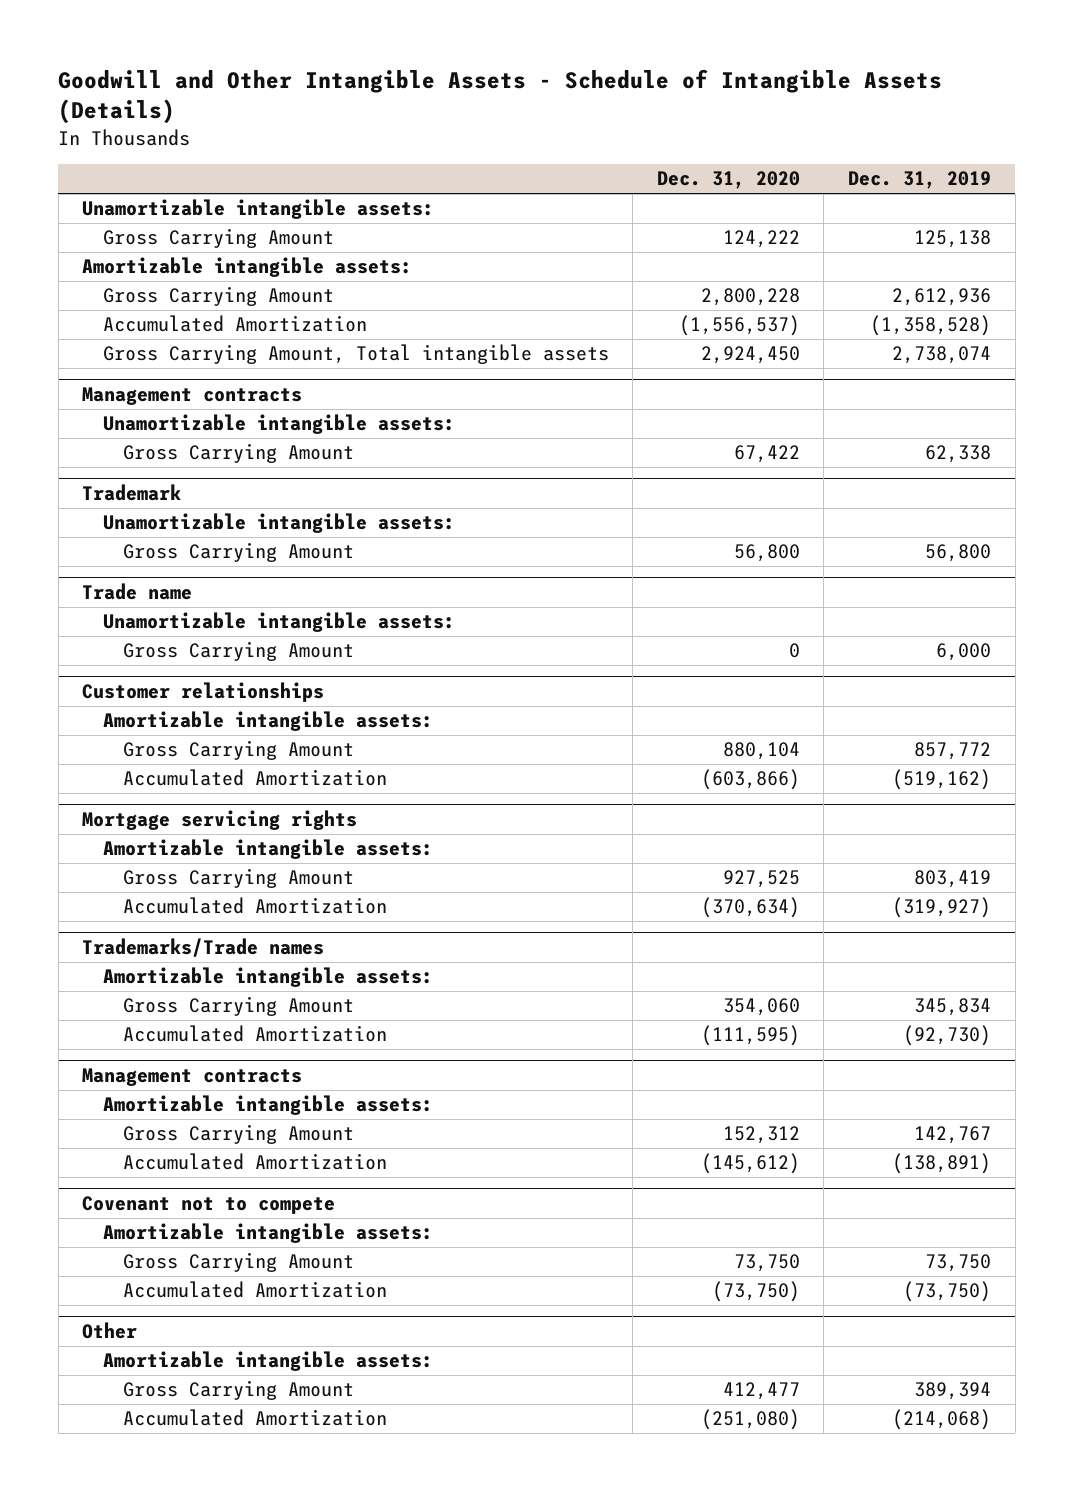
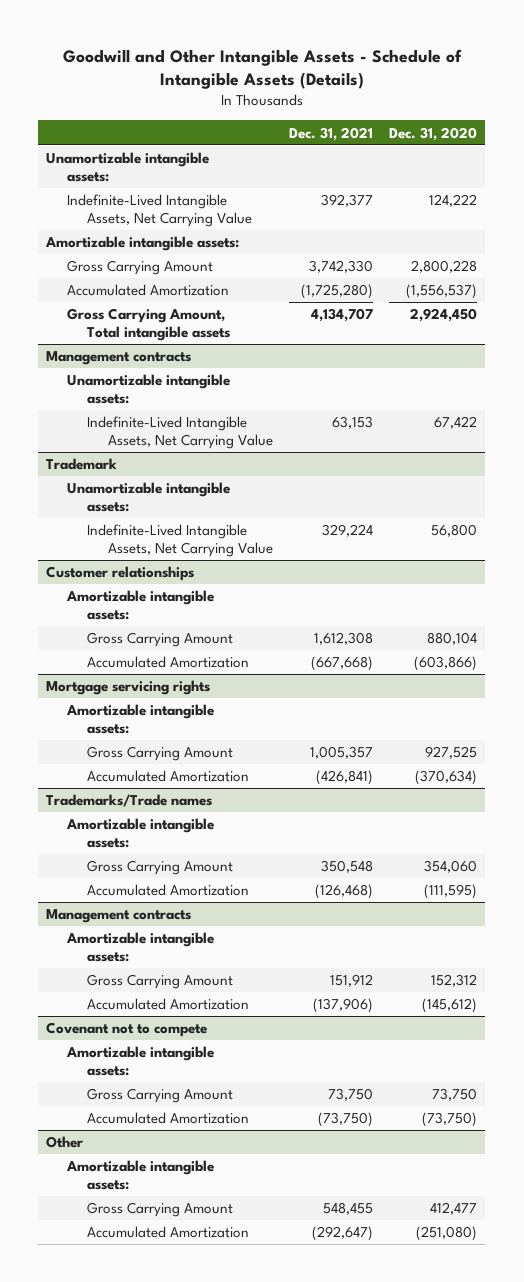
[847,171,991,190] Dec. 31, 2019 -> none
none -> [288,126,373,141] Dec. 31, 2021
[102,228,334,249] Gross Carrying Amount -> [66,194,253,227] Indefinite-Lived Intangible Assets, Net Carrying Value
[122,443,354,464] Gross Carrying Amount -> [87,416,273,449] Indefinite-Lived Intangible Assets, Net Carrying Value
[82,583,193,601] Trade name -> none
[102,612,455,633] Unamortizable intangible assets: -> none
[122,641,354,662] Gross Carrying Amount -> none
[122,542,354,563] Gross Carrying Amount -> [87,524,273,557] Indefinite-Lived Intangible Assets, Net Carrying Value

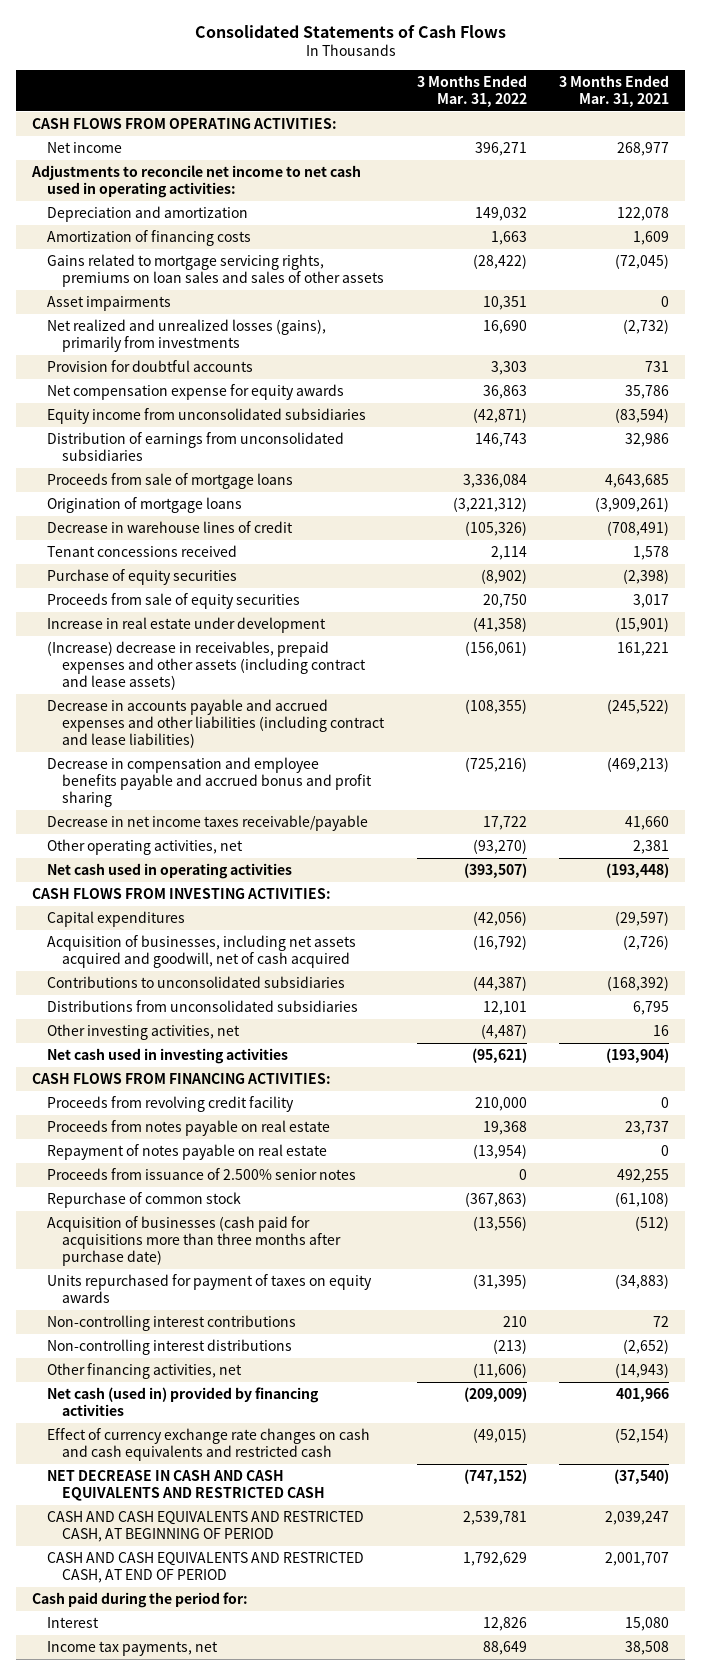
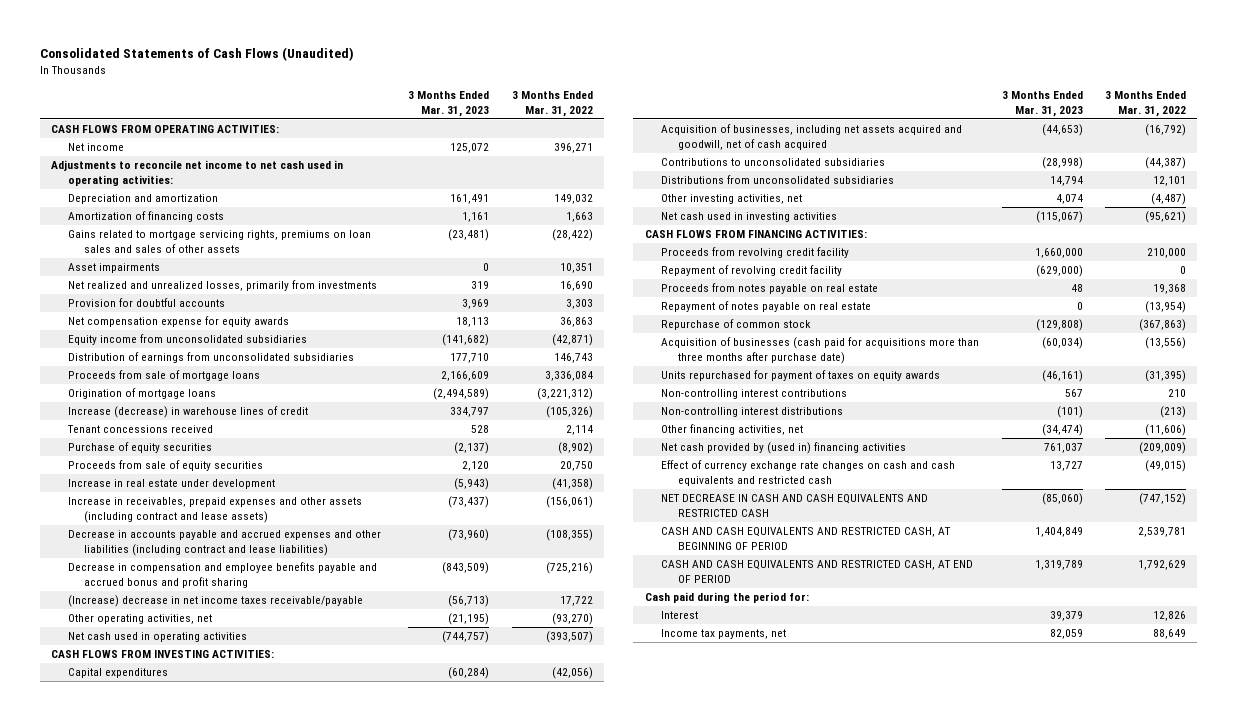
[194,24,506,38] Consolidated Statements of Cash Flows -> [39,47,354,62] Consolidated Statements of Cash Flows (Unaudited)
[559,75,670,108] 3 Months Ended Mar. 31, 2021 -> none
none -> [408,90,490,117] 3 Months Ended Mar. 31, 2023
[47,319,327,352] Net realized and unrealized losses (gains), primarily from investments -> [67,280,377,292] Net realized and unrealized losses, primarily from investments
[47,521,294,534] Decrease in warehouse lines of credit -> [67,406,308,419] Increase (decrease) in warehouse lines of credit
[47,641,367,690] (Increase) decrease in receivables, prepaid expenses and other assets (including contract and lease assets) -> [67,497,362,524] Increase in receivables, prepaid expenses and other assets (including contract and lease assets)
[47,815,369,832] Decrease in net income taxes receivable/payable -> [67,595,363,608] (Increase) decrease in net income taxes receivable/payable
none -> [661,265,843,277] Repayment of revolving credit facility
[47,1168,357,1181] Proceeds from issuance of 2.500% senior notes -> none
[47,1387,320,1416] Net cash (used in) provided by financing activities -> [661,442,907,455] Net cash provided by (used in) financing activities

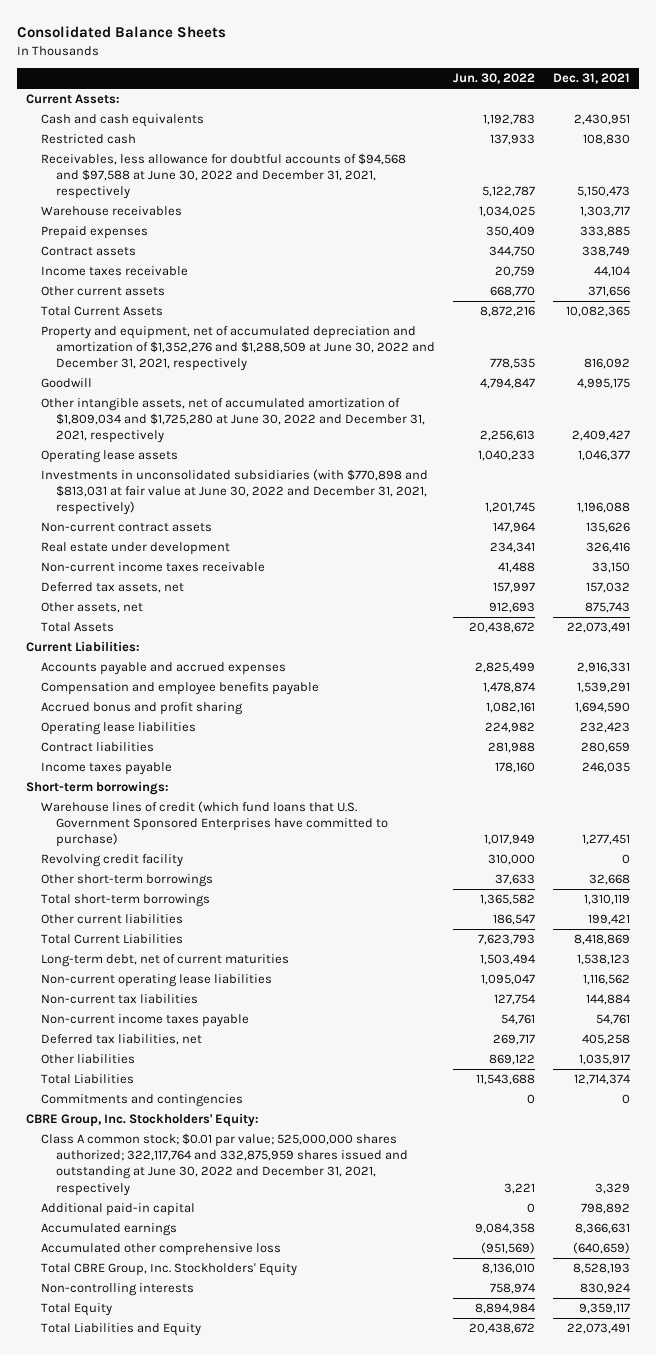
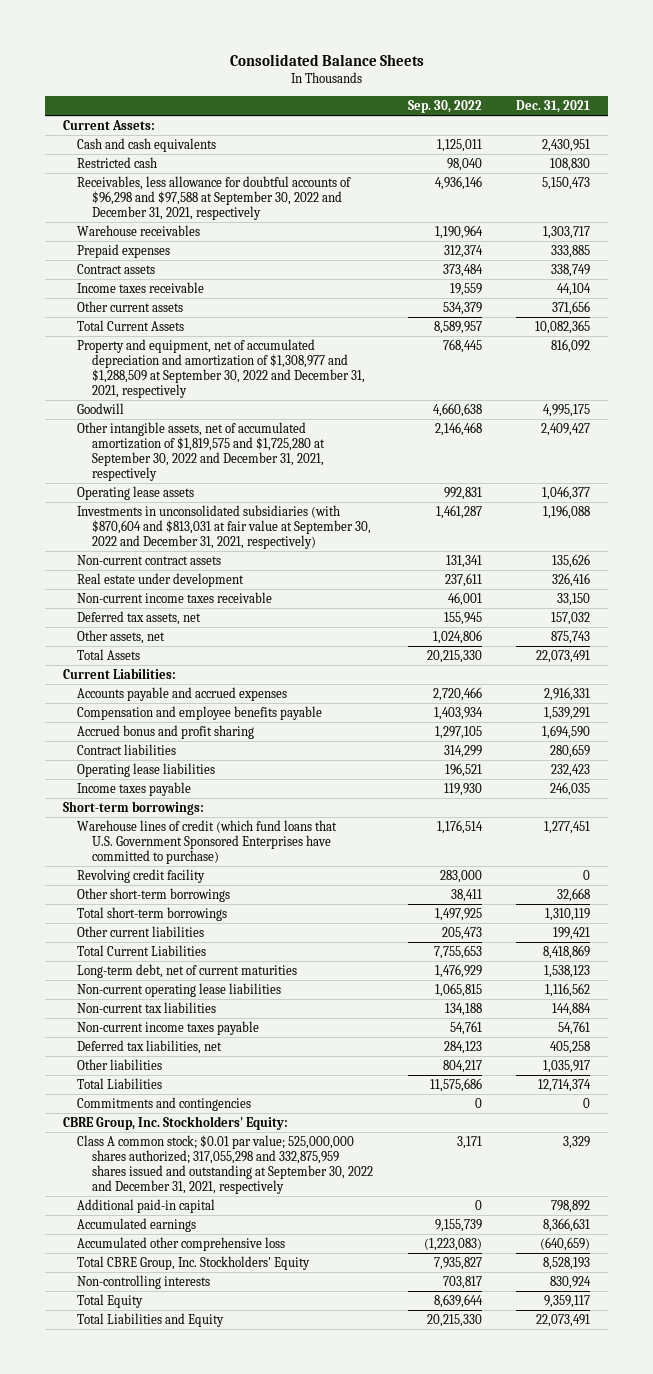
[452,73,535,85] Jun. 30, 2022 -> none
none -> [407,100,482,114] Sep. 30, 2022
[40,153,406,200] Receivables, less allowance for doubtful accounts of $94,568 and $97,588 at June 30, 2022 and December 31, 2021, respectively -> [77,175,352,221] Receivables, less allowance for doubtful accounts of $96,298 and $97,588 at September 30, 2022 and December 31, 2021, respectively
[40,326,435,372] Property and equipment, net of accumulated depreciation and amortization of $1,352,276 and $1,288,509 at June 30, 2022 and December 31, 2021, respectively -> [77,338,365,399] Property and equipment, net of accumulated depreciation and amortization of $1,308,977 and $1,288,509 at September 30, 2022 and December 31, 2021, respectively
[40,398,425,444] Other intangible assets, net of accumulated amortization of $1,809,034 and $1,725,280 at June 30, 2022 and December 31, 2021, respectively -> [77,421,325,482] Other intangible assets, net of accumulated amortization of $1,819,575 and $1,725,280 at September 30, 2022 and December 31, 2021, respectively
[40,469,428,516] Investments in unconsolidated subsidiaries (with $770,898 and $813,031 at fair value at June 30, 2022 and December 31, 2021, respectively) -> [77,504,371,550] Investments in unconsolidated subsidiaries (with $870,604 and $813,031 at fair value at September 30, 2022 and December 31, 2021, respectively)
[40,722,196,736] Operating lease liabilities -> [77,762,216,777] Operating lease liabilities
[40,1133,408,1196] Class A common stock; $0.01 par value; 525,000,000 shares authorized; 322,117,764 and 332,875,959 shares issued and outstanding at June 30, 2022 and December 31, 2021, respectively -> [77,1134,373,1195] Class A common stock; $0.01 par value; 525,000,000 shares authorized; 317,055,298 and 332,875,959 shares issued and outstanding at September 30, 2022 and December 31, 2021, respectively

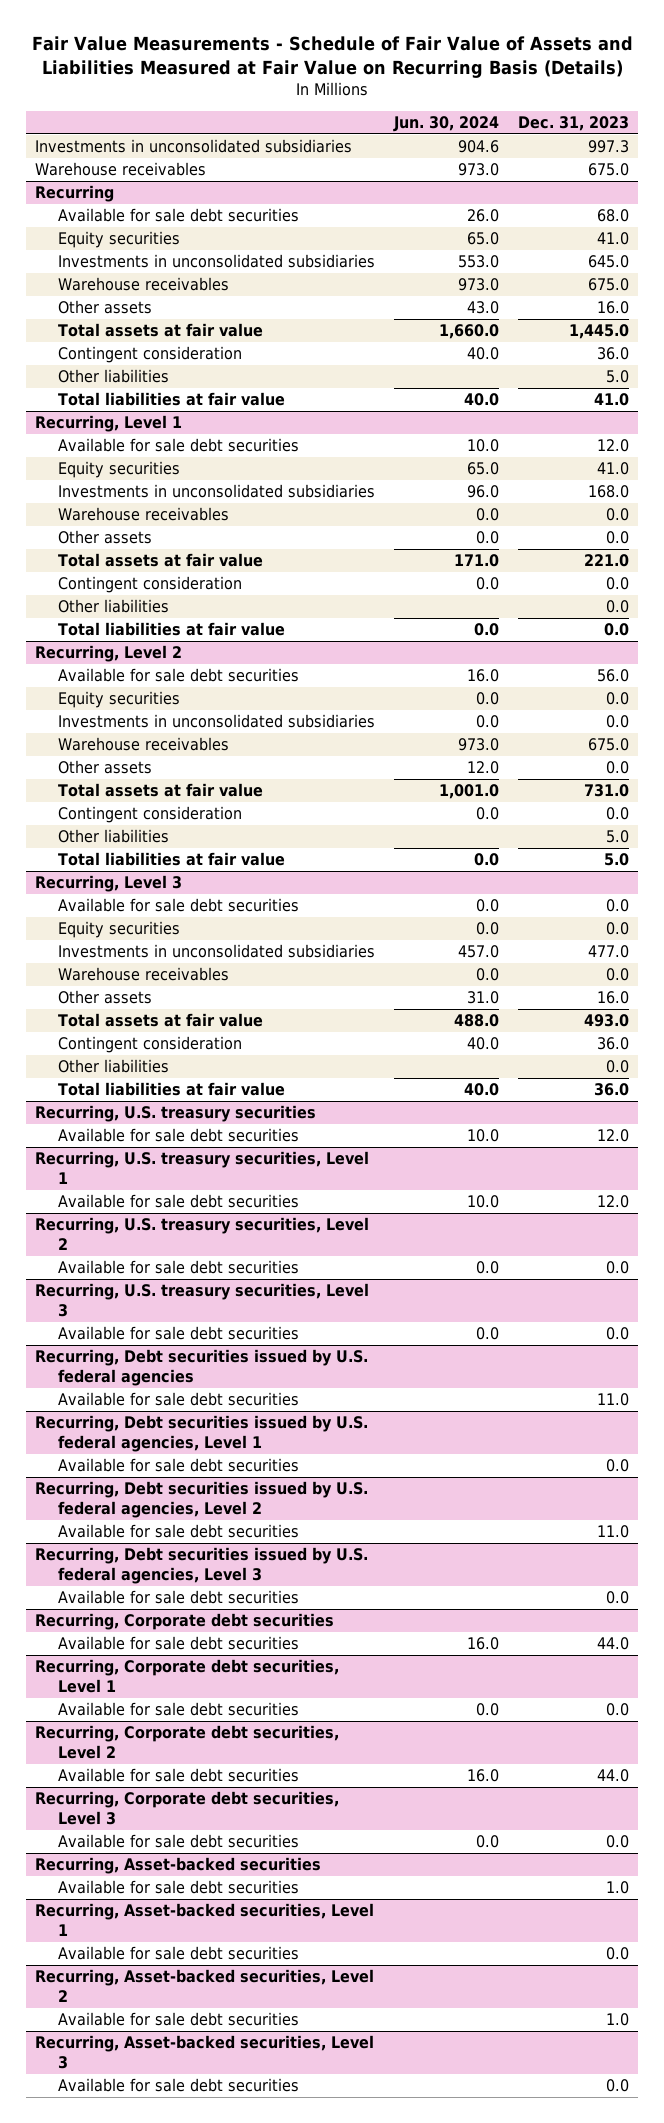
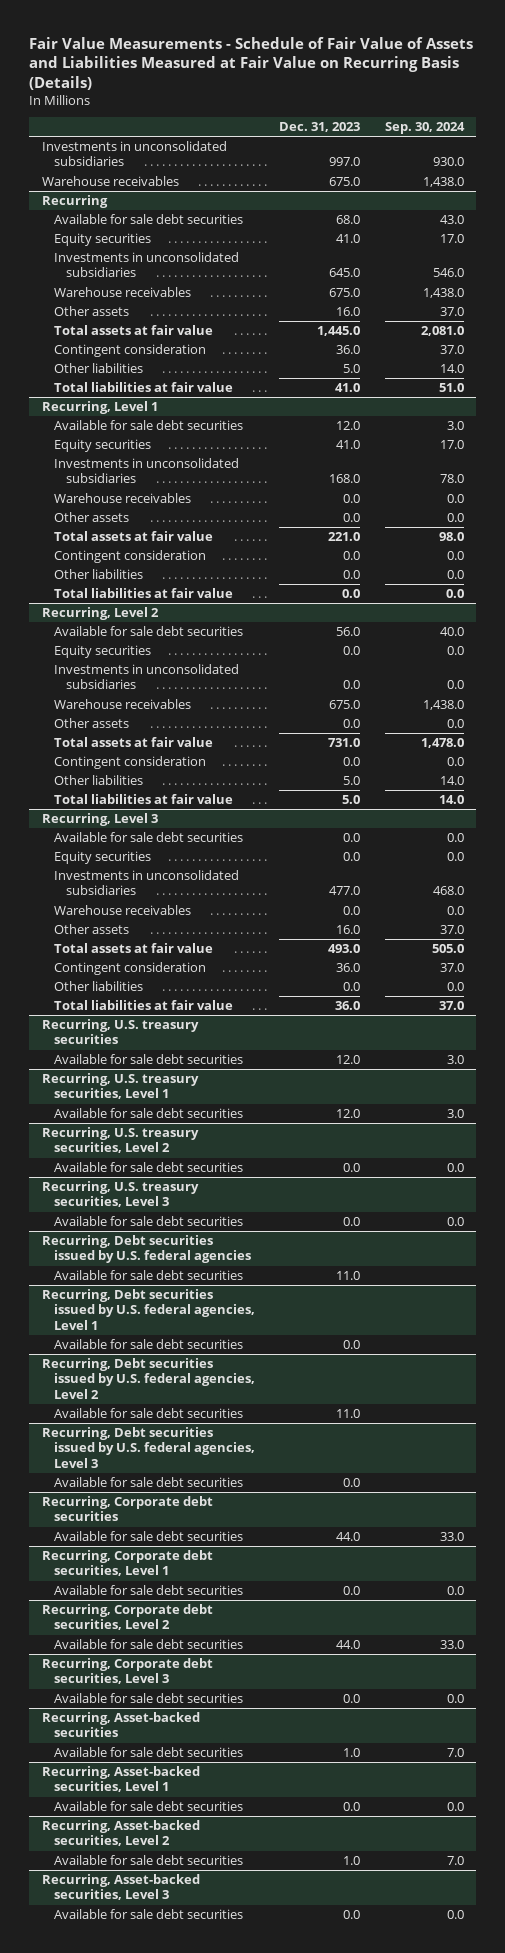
[392,115,499,132] Jun. 30, 2024 -> none
none -> [384,122,465,135] Sep. 30, 2024
[587,140,629,154] 997.3 -> [329,157,361,167] 997.0

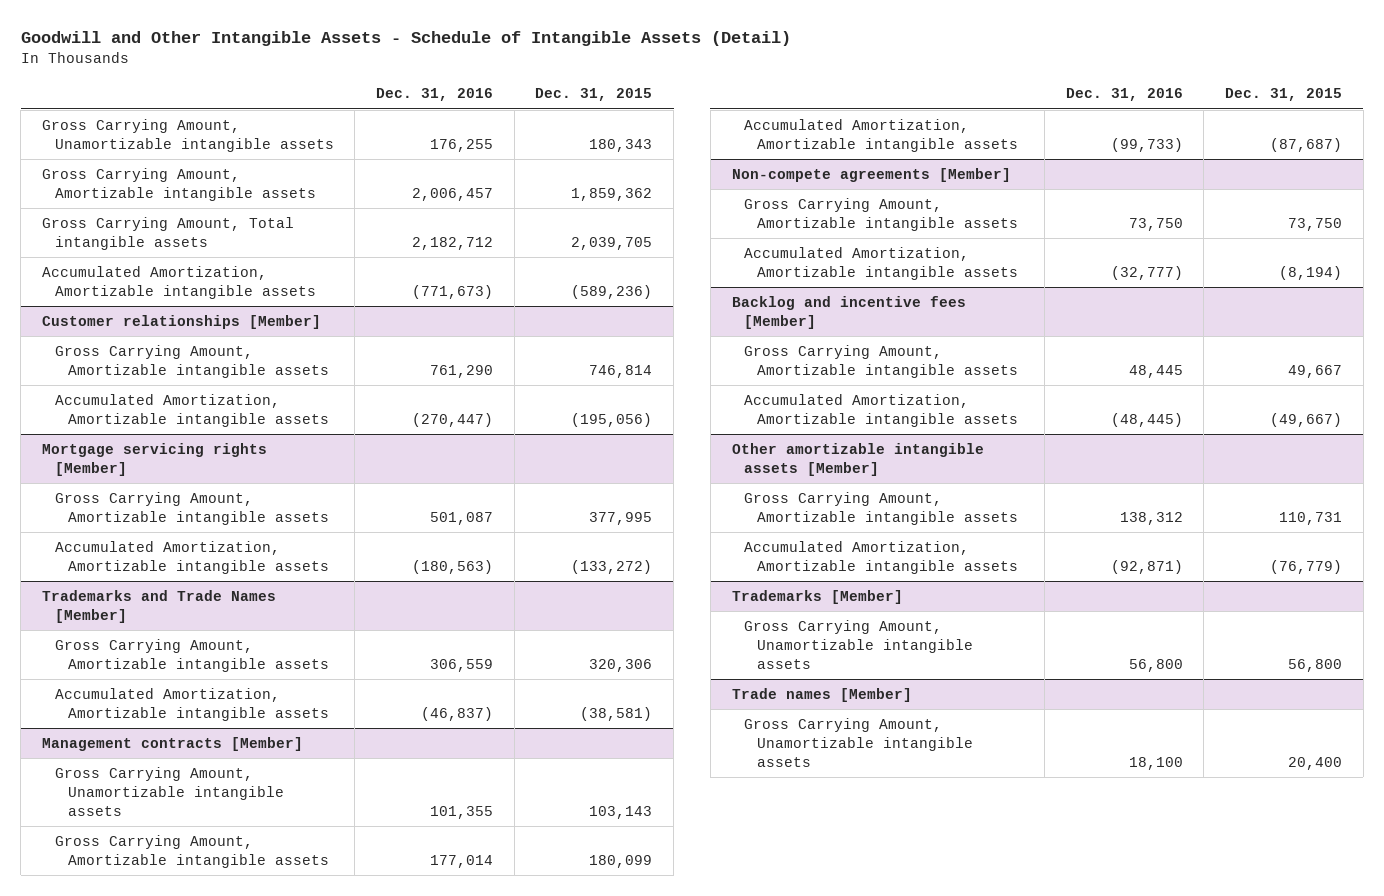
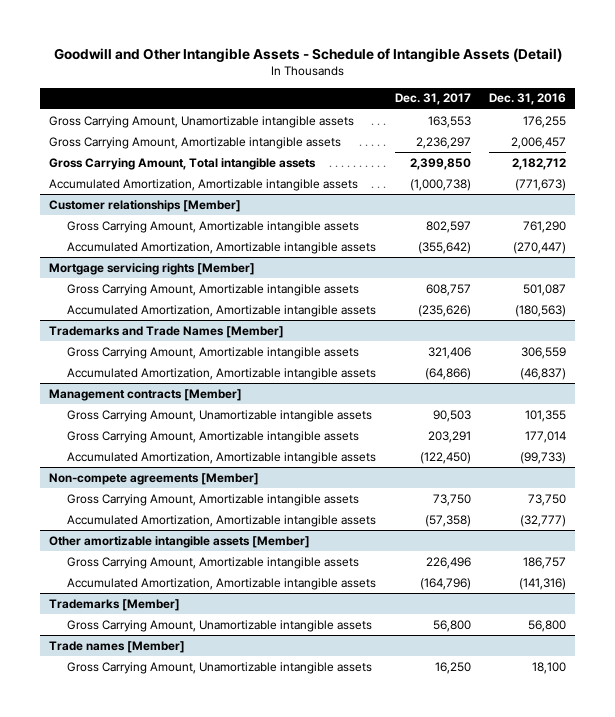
[535,88,653,102] Dec. 31, 2015 -> none
none -> [394,93,471,106] Dec. 31, 2017
[731,296,966,330] Backlog and incentive fees [Member] -> none
[744,345,1019,379] Gross Carrying Amount, Amortizable intangible assets -> none
[744,394,1019,428] Accumulated Amortization, Amortizable intangible assets -> none
[1119,512,1183,526] 138,312 -> [522,556,566,569] 186,757
[1110,560,1183,575] (92,871) -> [518,577,566,590] (141,316)

